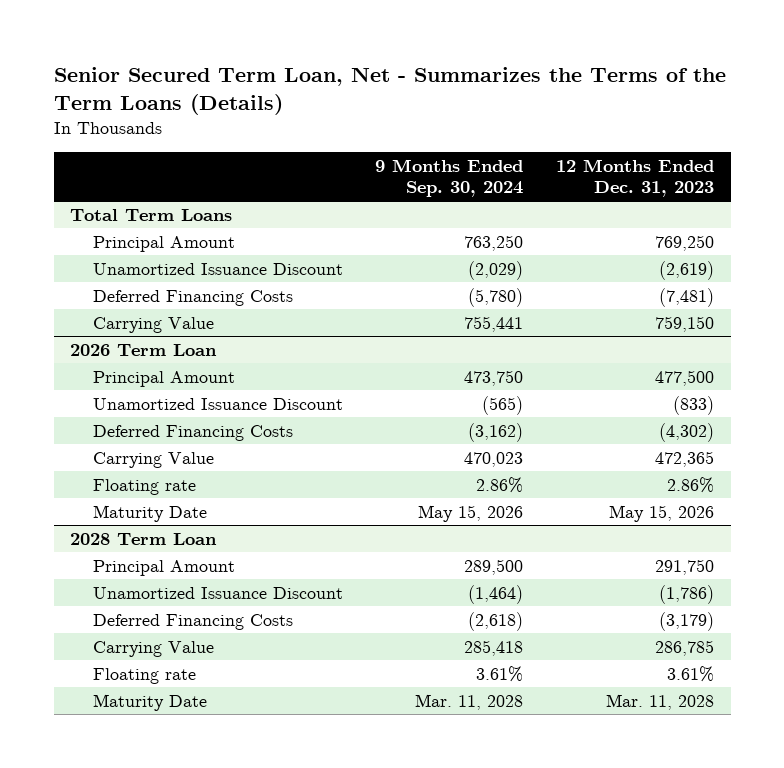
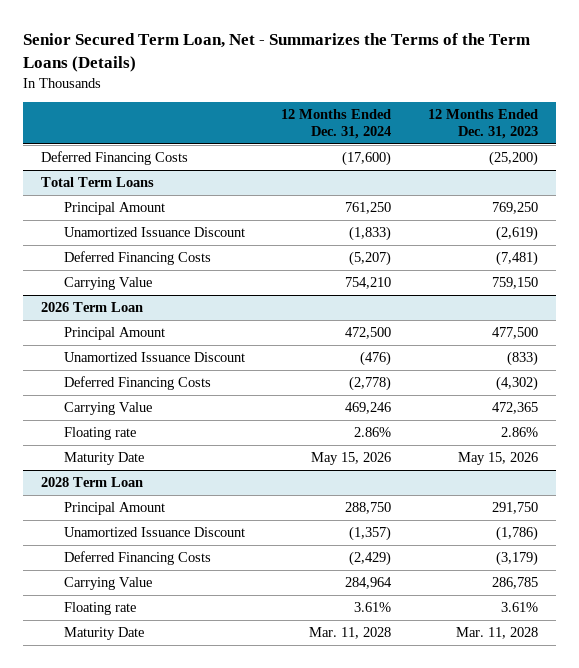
[375,158,524,198] 9 Months Ended Sep. 30, 2024 -> none
none -> [281,109,392,140] 12 Months Ended Dec. 31, 2024
none -> [41,151,189,166] Deferred Financing Costs

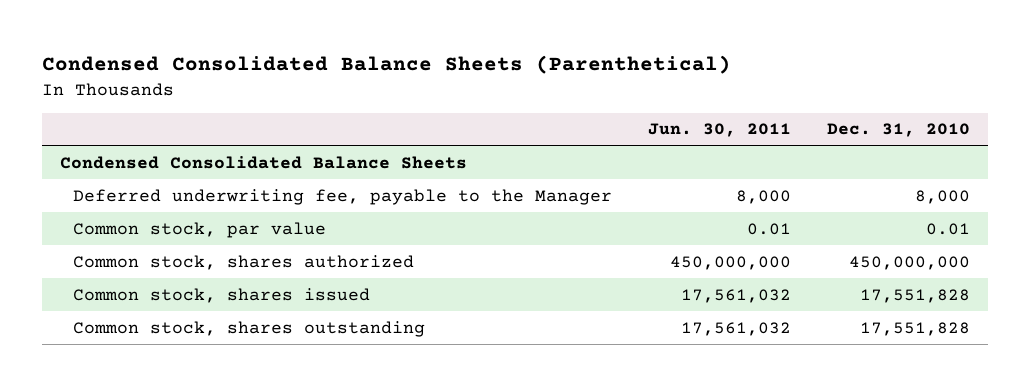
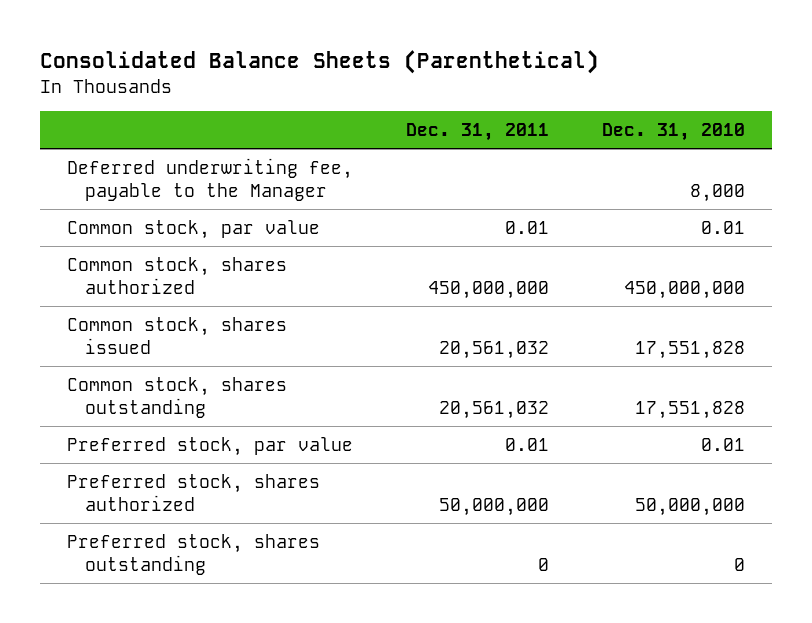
[41,54,731,74] Condensed Consolidated Balance Sheets (Parenthetical) -> [40,50,600,75] Consolidated Balance Sheets (Parenthetical)
[647,123,791,138] Jun. 30, 2011 -> none
none -> [405,123,549,142] Dec. 31, 2011
[59,155,467,169] Condensed Consolidated Balance Sheets -> none
none -> [66,436,353,456] Preferred stock, par value
none -> [66,473,320,512] Preferred stock, shares authorized
none -> [66,533,320,576] Preferred stock, shares outstanding

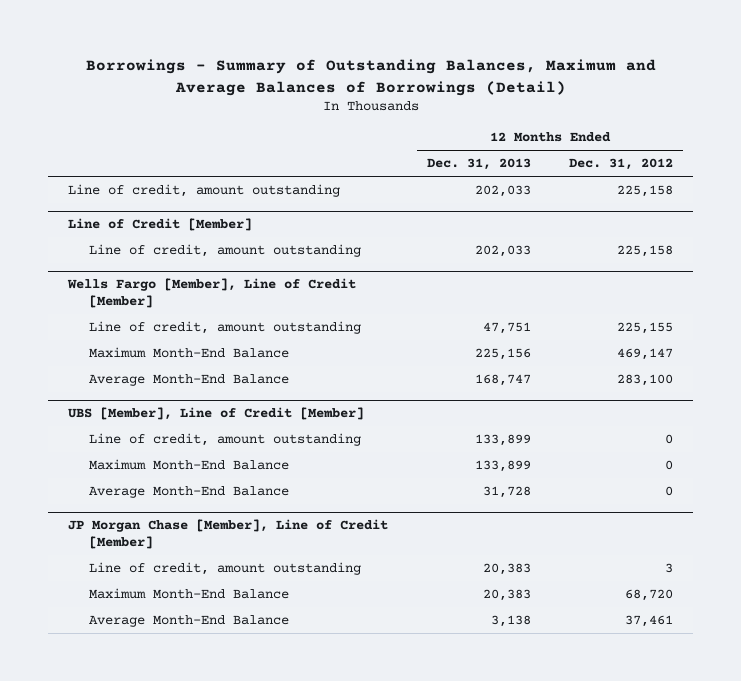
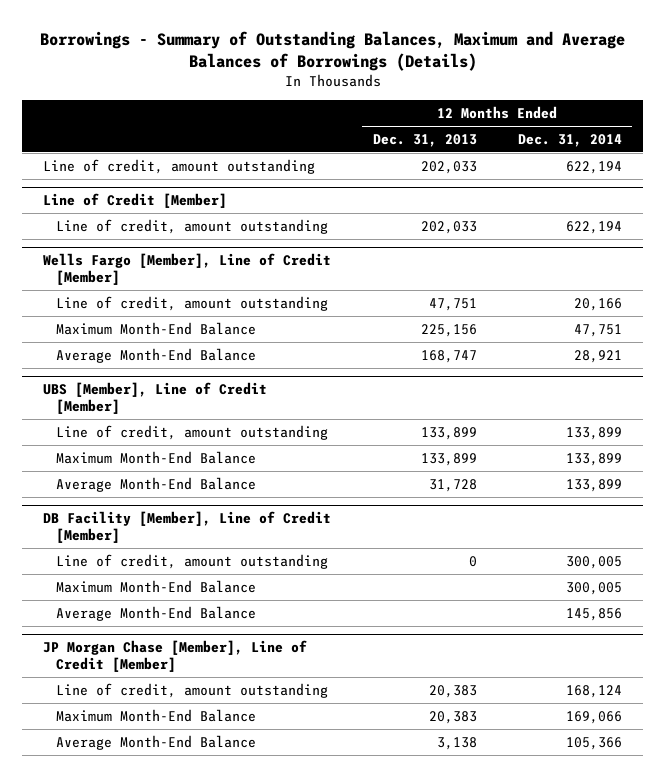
[85,58,656,96] Borrowings - Summary of Outstanding Balances, Maximum and Average Balances of Borrowings (Detail) -> [39,30,625,71] Borrowings - Summary of Outstanding Balances, Maximum and Average Balances of Borrowings (Details)
[569,158,674,171] Dec. 31, 2012 -> none
none -> [518,133,623,147] Dec. 31, 2014
none -> [43,511,332,543] DB Facility [Member], Line of Credit [Member]
none -> [55,553,328,569] Line of credit, amount outstanding
none -> [55,579,256,593] Maximum Month-End Balance
none -> [55,605,256,621] Average Month-End Balance

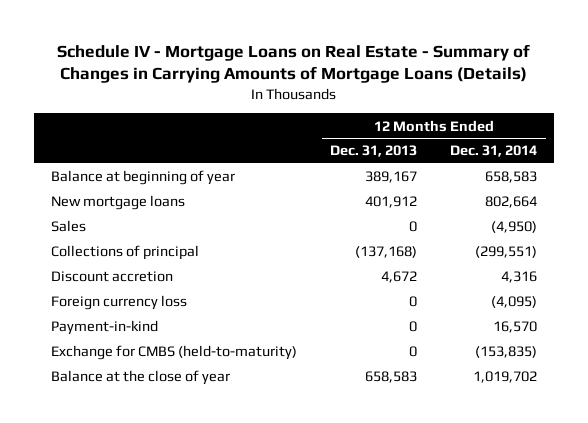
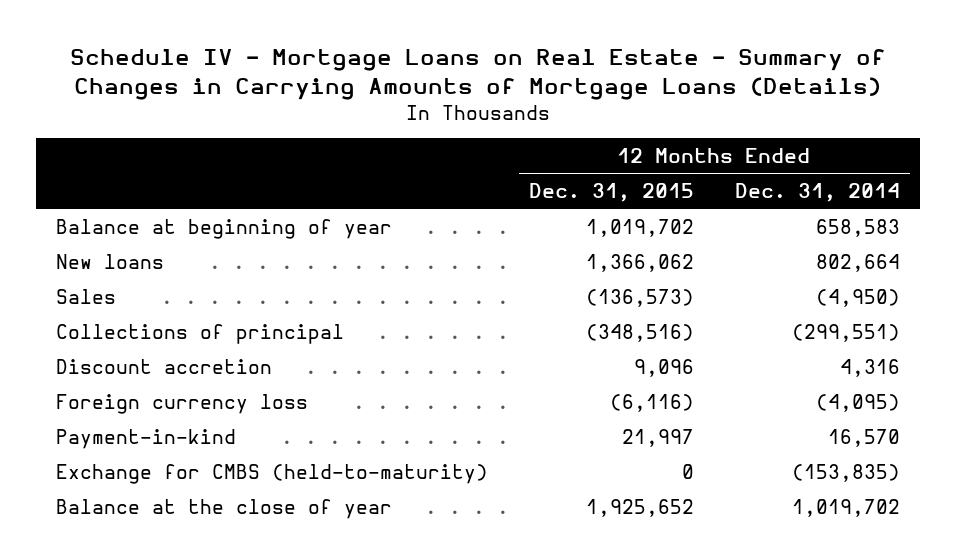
[330,145,418,158] Dec. 31, 2013 -> none
none -> [528,182,694,202] Dec. 31, 2015
[50,195,185,211] New mortgage loans -> [56,253,165,269] New loans

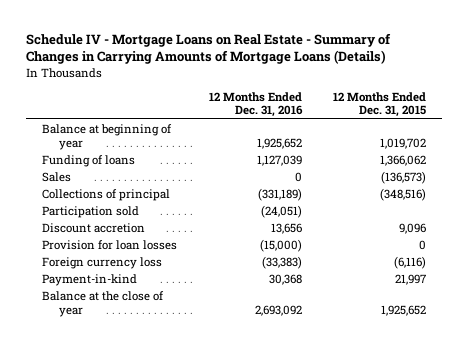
[734,182,900,202] Dec. 31, 2014 -> none
none -> [208,91,303,118] 12 Months Ended Dec. 31, 2016
[56,253,165,269] New loans -> [42,154,136,167] Funding of loans
none -> [42,205,140,218] Participation sold
none -> [42,239,178,250] Provision for loan losses
[56,463,489,484] Exchange for CMBS (held-to-maturity) -> none

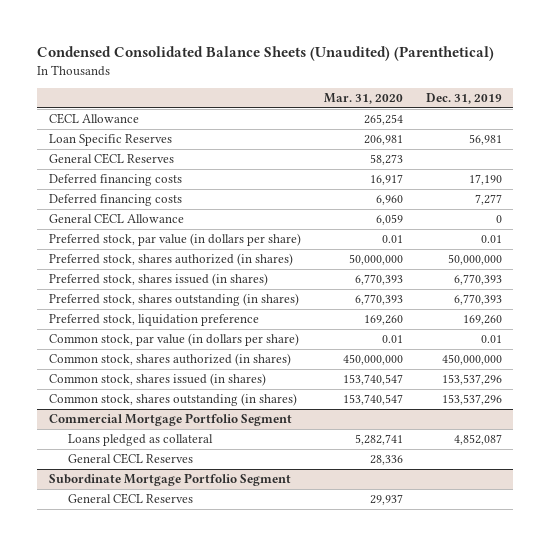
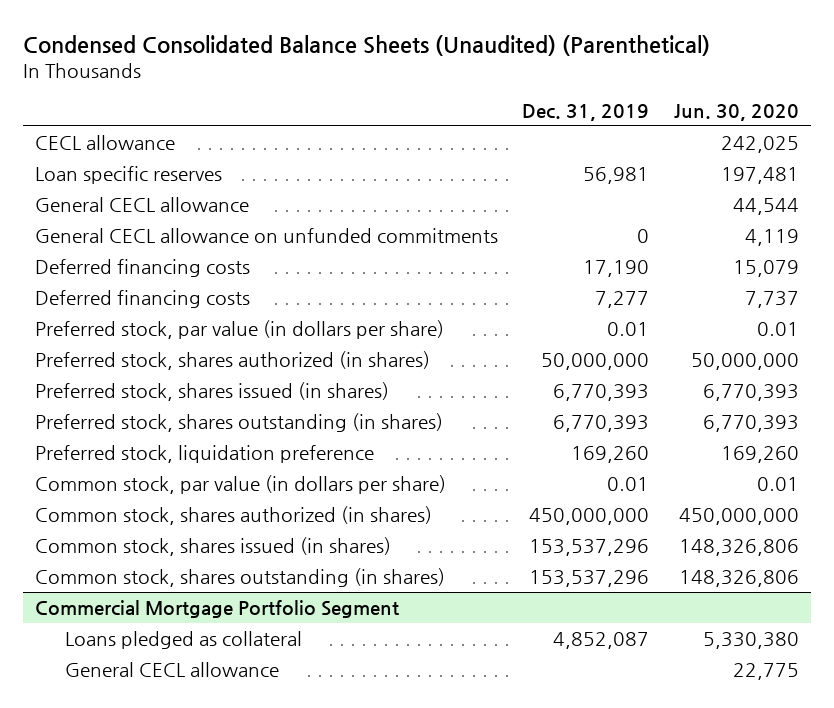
[323,93,403,105] Mar. 31, 2020 -> none
none -> [673,104,799,122] Jun. 30, 2020
[48,113,139,125] CECL Allowance -> [35,134,176,150] CECL allowance
[48,134,172,147] Loan Specific Reserves -> [35,165,223,184] Loan specific reserves
[48,153,174,165] General CECL Reserves -> [35,196,250,212] General CECL allowance
none -> [35,227,499,243] General CECL allowance on unfunded commitments
[48,213,184,225] General CECL Allowance -> none
[48,473,291,487] Subordinate Mortgage Portfolio Segment -> none
[67,493,193,505] General CECL Reserves -> none
[67,453,193,465] General CECL Reserves -> [64,661,279,677] General CECL allowance

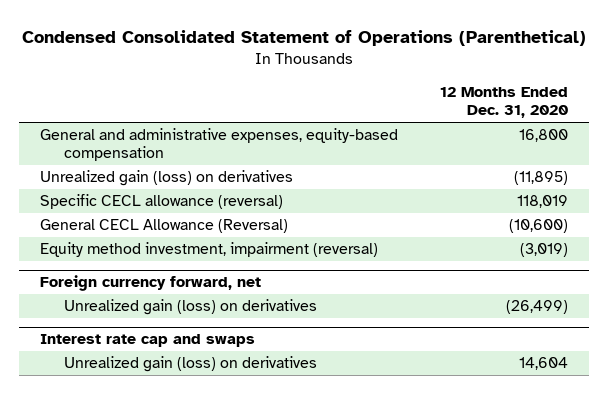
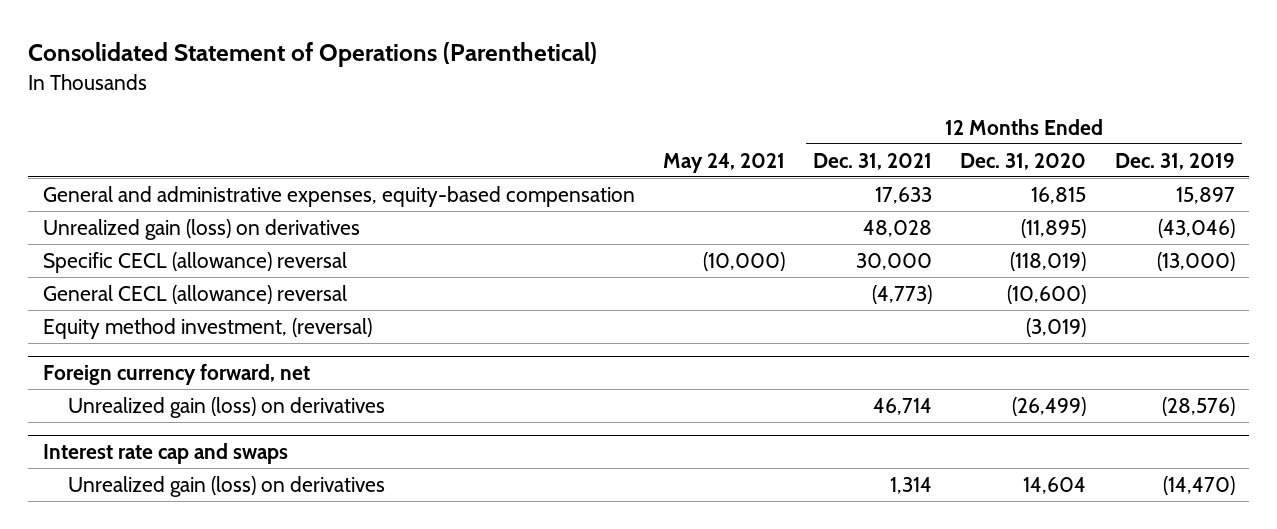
[22,30,587,47] Condensed Consolidated Statement of Operations (Parenthetical) -> [28,42,598,68] Consolidated Statement of Operations (Parenthetical)
none -> [662,152,785,173] May 24, 2021
none -> [813,152,933,170] Dec. 31, 2021
none -> [1114,152,1235,170] Dec. 31, 2019
[519,129,569,143] 16,800 -> [1031,186,1087,204] 16,815
[40,194,284,210] Specific CECL allowance (reversal) -> [42,251,347,273] Specific CECL (allowance) reversal
[517,195,569,209] 118,019 -> [1010,251,1087,271] (118,019)
[40,219,289,234] General CECL Allowance (Reversal) -> [42,284,347,304] General CECL (allowance) reversal
[40,242,379,258] Equity method investment, impairment (reversal) -> [42,317,372,339] Equity method investment, (reversal)

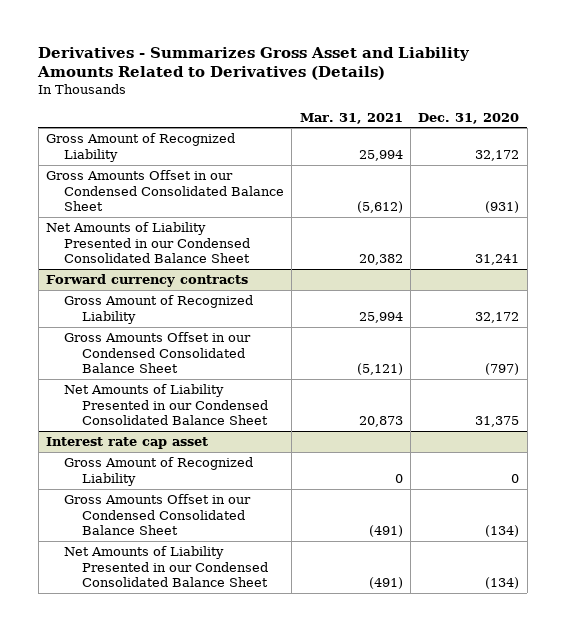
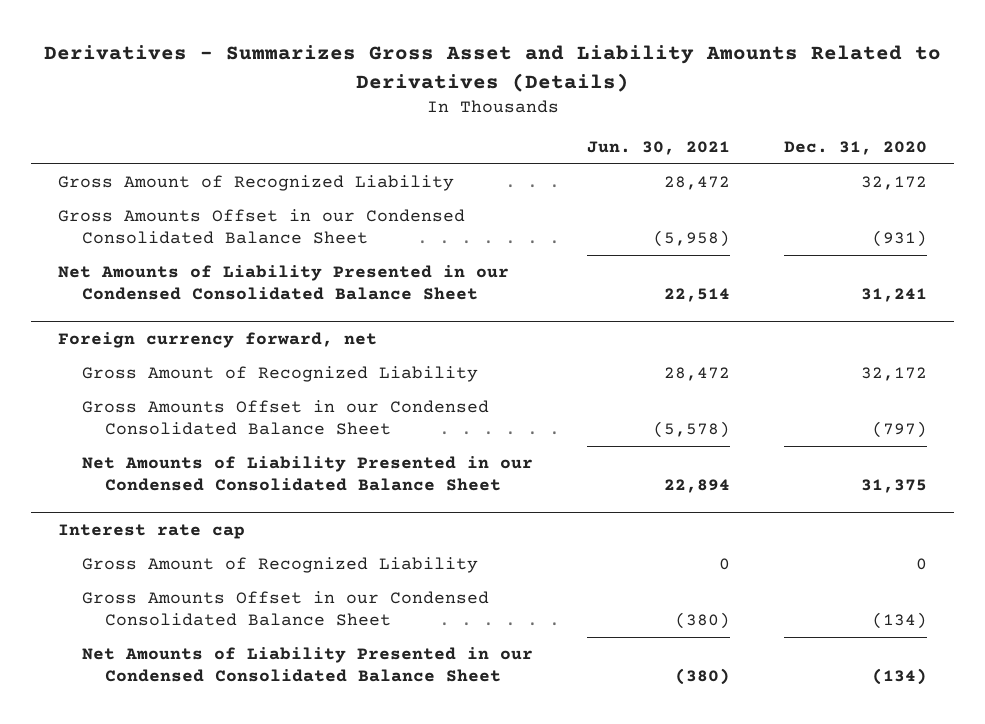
[299,112,403,124] Mar. 31, 2021 -> none
none -> [586,141,730,156] Jun. 30, 2021
[46,274,249,288] Forward currency contracts -> [58,332,378,349] Foreign currency forward, net
[46,437,209,450] Interest rate cap asset -> [58,524,246,540] Interest rate cap

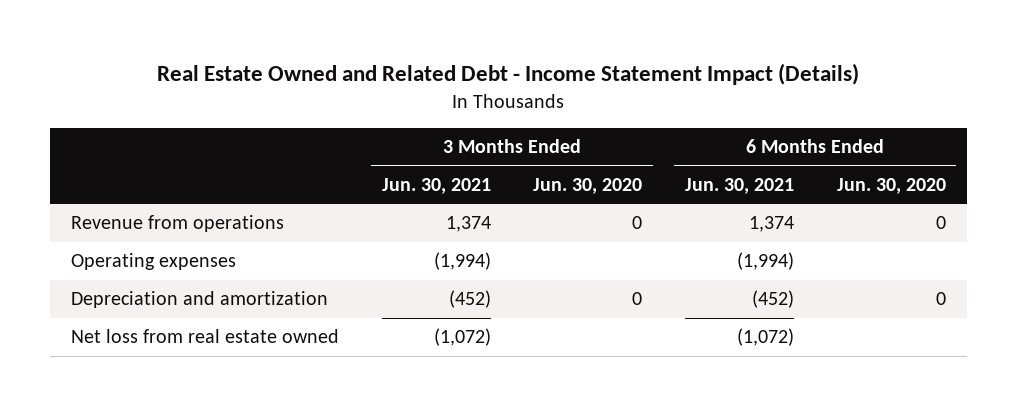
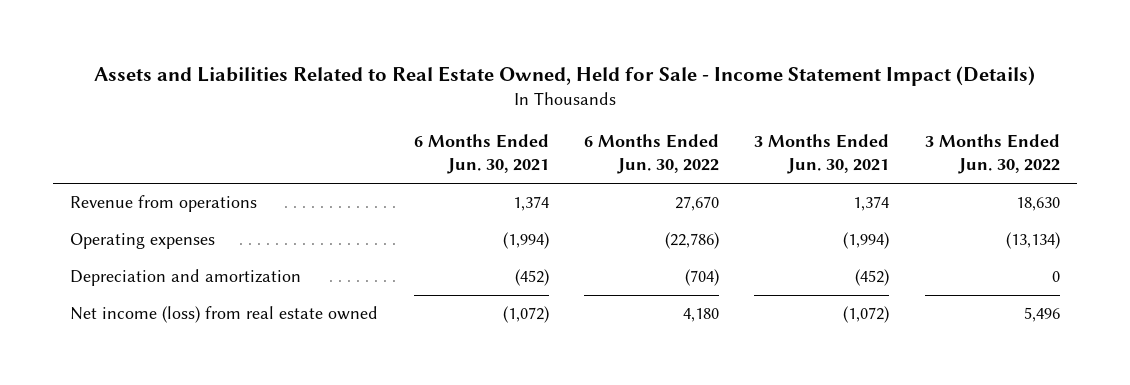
[157,62,860,85] Real Estate Owned and Related Debt - Income Statement Impact (Details) -> [94,65,1036,86] Assets and Liabilities Related to Real Estate Owned, Held for Sale - Income Statement Impact (Details)
[533,177,643,194] Jun. 30, 2020 -> none
[836,177,946,194] Jun. 30, 2020 -> none
none -> [584,134,720,175] 6 Months Ended Jun. 30, 2022
none -> [924,134,1060,175] 3 Months Ended Jun. 30, 2022
[71,329,340,344] Net loss from real estate owned -> [70,306,379,324] Net income (loss) from real estate owned

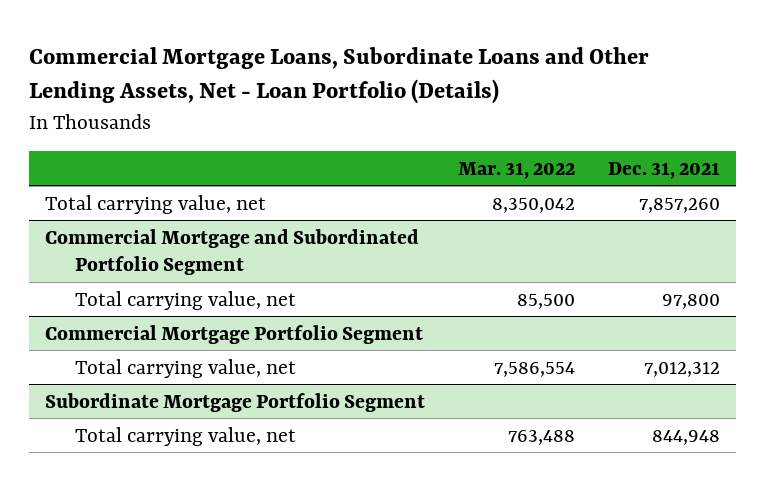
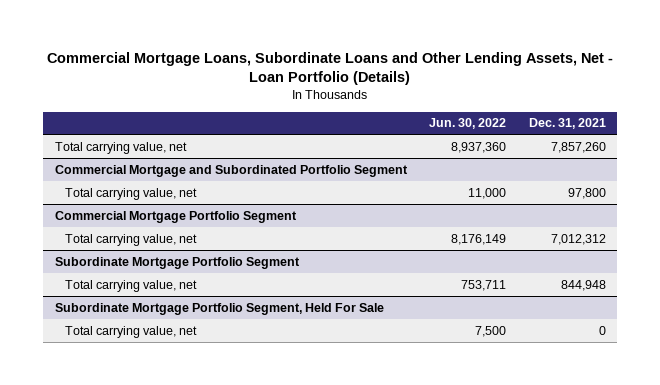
[457,161,575,179] Mar. 31, 2022 -> none
none -> [429,118,507,130] Jun. 30, 2022
none -> [54,302,384,315] Subordinate Mortgage Portfolio Segment, Held For Sale
none -> [64,325,197,338] Total carrying value, net

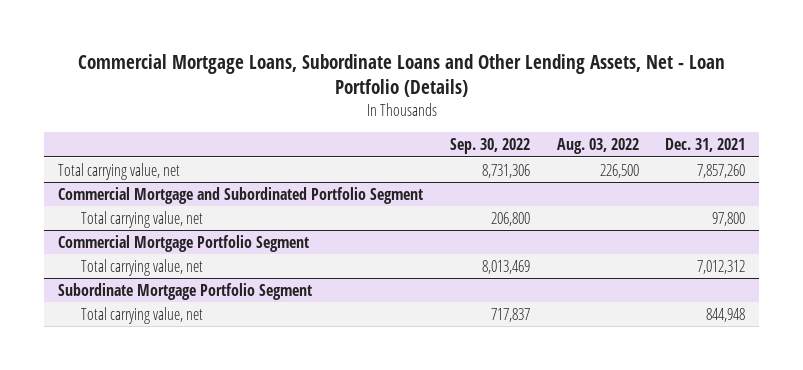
[429,118,507,130] Jun. 30, 2022 -> none
none -> [449,138,530,155] Sep. 30, 2022
none -> [556,138,639,155] Aug. 03, 2022
[54,302,384,315] Subordinate Mortgage Portfolio Segment, Held For Sale -> none
[64,325,197,338] Total carrying value, net -> none

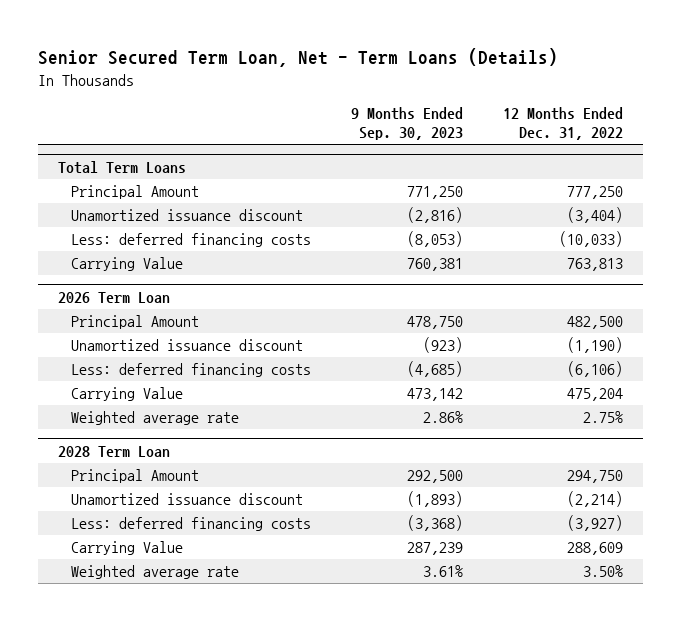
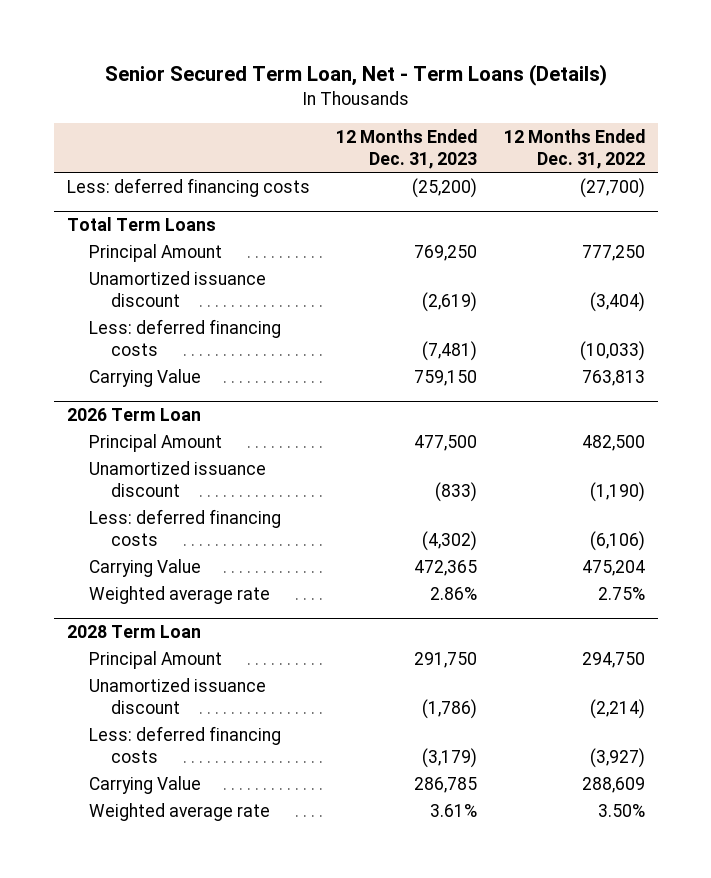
[351,106,464,141] 9 Months Ended Sep. 30, 2023 -> none
none -> [336,128,478,169] 12 Months Ended Dec. 31, 2023
none -> [66,177,310,197] Less: deferred financing costs

